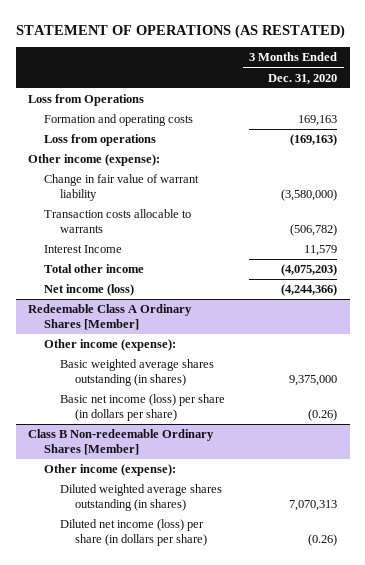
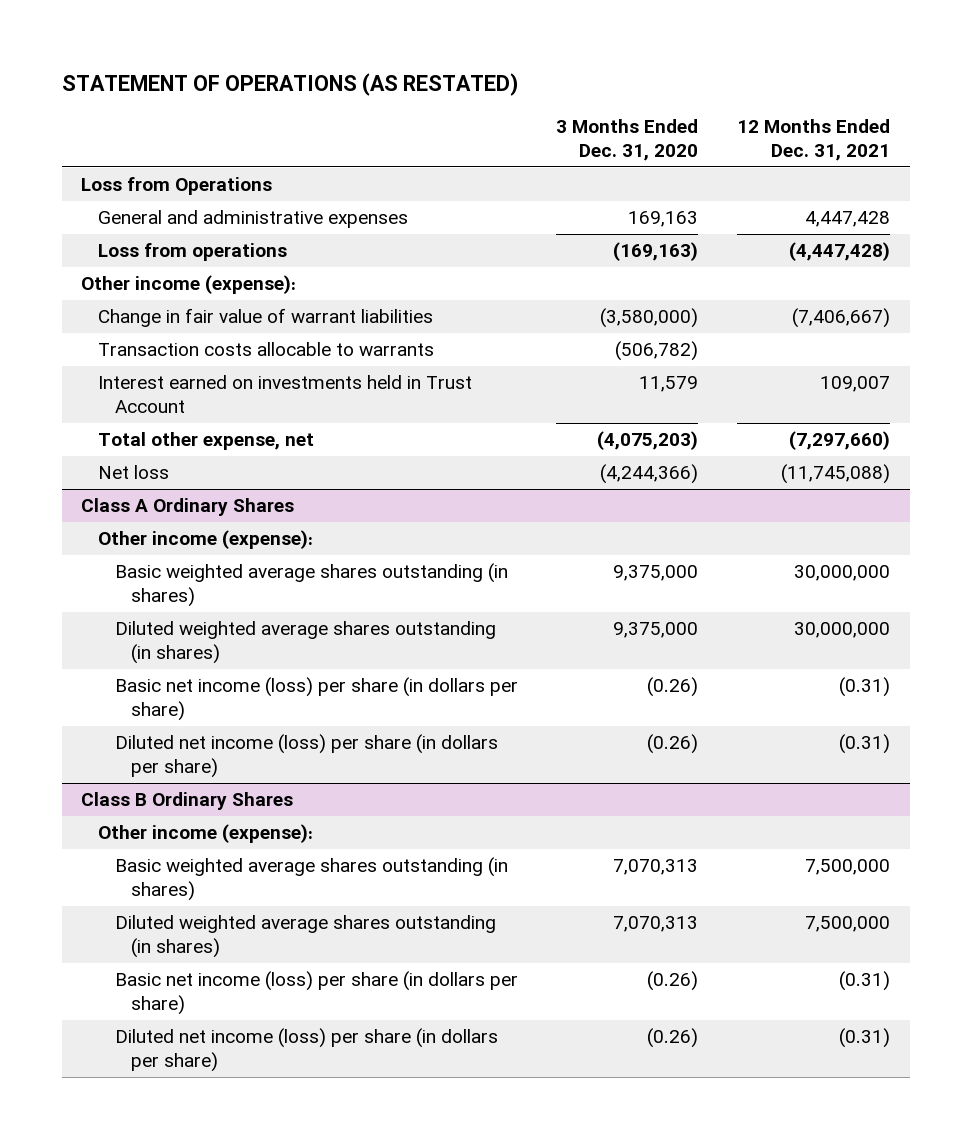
none -> [737,119,891,161] 12 Months Ended Dec. 31, 2021
[43,114,193,127] Formation and operating costs -> [97,210,408,229] General and administrative expenses
[43,174,199,201] Change in fair value of warrant liability -> [97,308,433,328] Change in fair value of warrant liabilities
[43,245,122,254] Interest Income -> [97,375,472,413] Interest earned on investments held in Trust Account
[43,264,144,274] Total other income -> [97,432,314,451] Total other expense, net
[43,284,134,297] Net income (loss) -> [97,465,169,480] Net loss
[28,304,193,330] Redeemable Class A Ordinary Shares [Member] -> [81,498,295,517] Class A Ordinary Shares
none -> [114,621,496,664] Diluted weighted average shares outstanding (in shares)
none -> [114,734,498,778] Diluted net income (loss) per share (in dollars per share)
[28,429,215,455] Class B Non-redeemable Ordinary Shares [Member] -> [81,792,294,811] Class B Ordinary Shares
none -> [114,857,508,901] Basic weighted average shares outstanding (in shares)
none -> [114,971,518,1015] Basic net income (loss) per share (in dollars per share)

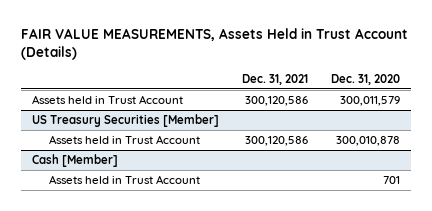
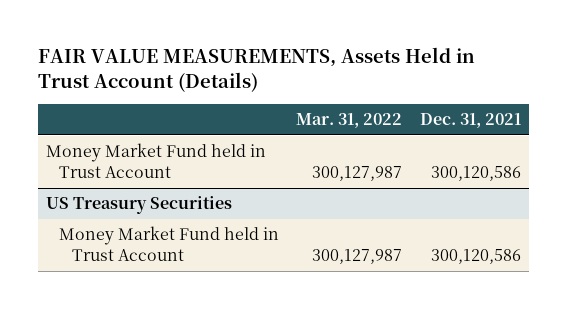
[330,73,400,85] Dec. 31, 2020 -> none
none -> [296,113,403,129] Mar. 31, 2022
[32,154,119,168] Cash [Member] -> none
[48,175,200,185] Assets held in Trust Account -> none
[32,95,184,105] Assets held in Trust Account -> [46,143,267,179] Money Market Fund held in Trust Account
[32,114,220,128] US Treasury Securities [Member] -> [46,196,233,215] US Treasury Securities
[48,135,200,145] Assets held in Trust Account -> [59,226,280,262] Money Market Fund held in Trust Account

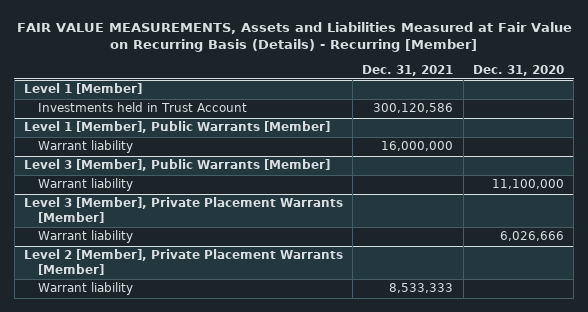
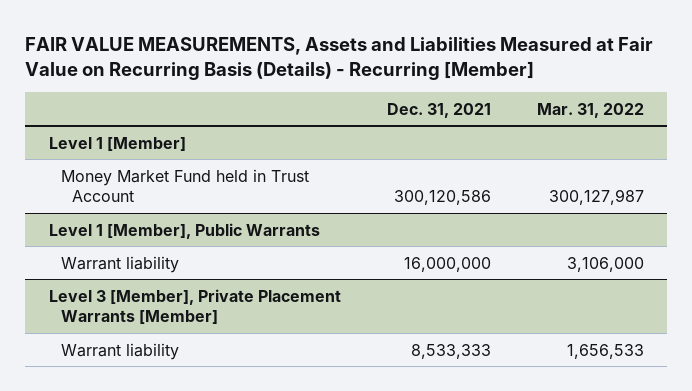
[472,64,564,76] Dec. 31, 2020 -> none
none -> [536,102,644,118] Mar. 31, 2022
[38,102,248,113] Investments held in Trust Account -> [60,168,309,203] Money Market Fund held in Trust Account
[23,121,330,134] Level 1 [Member], Public Warrants [Member] -> [48,222,320,239] Level 1 [Member], Public Warrants
[23,159,330,172] Level 3 [Member], Public Warrants [Member] -> none
[38,178,134,192] Warrant liability -> none
[38,230,134,244] Warrant liability -> none
[23,249,343,275] Level 2 [Member], Private Placement Warrants [Member] -> none

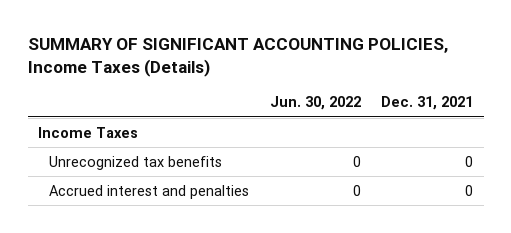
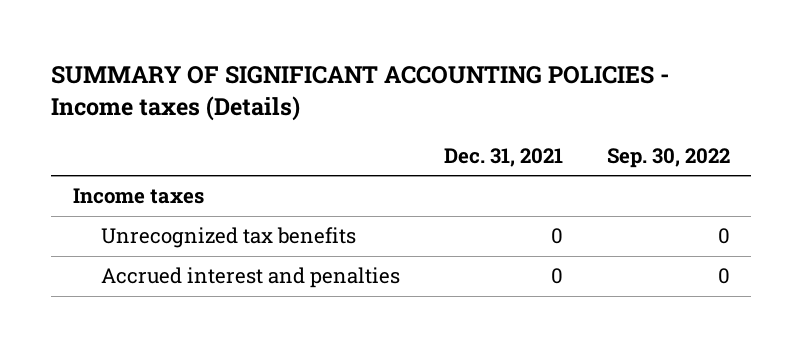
[27,38,448,77] SUMMARY OF SIGNIFICANT ACCOUNTING POLICIES, Income Taxes (Details) -> [51,66,670,122] SUMMARY OF SIGNIFICANT ACCOUNTING POLICIES - Income taxes (Details)
[269,96,361,111] Jun. 30, 2022 -> none
none -> [606,147,730,168] Sep. 30, 2022
[38,126,139,138] Income Taxes -> [73,188,205,205] Income taxes

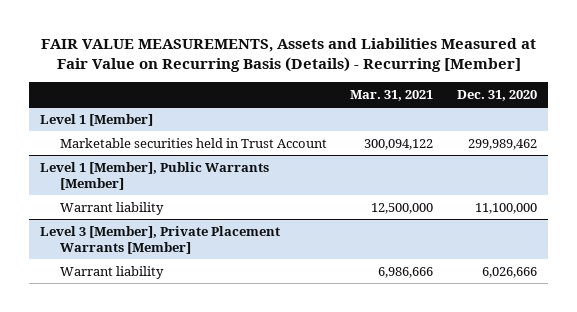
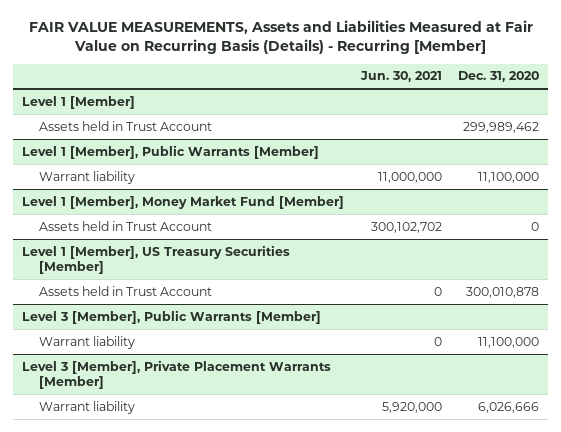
[350,89,434,101] Mar. 31, 2021 -> none
none -> [359,71,442,83] Jun. 30, 2021
[60,137,328,148] Marketable securities held in Trust Account -> [38,120,212,131] Assets held in Trust Account
none -> [21,195,344,209] Level 1 [Member], Money Market Fund [Member]
none -> [38,220,212,231] Assets held in Trust Account
none -> [21,244,290,275] Level 1 [Member], US Treasury Securities [Member]
none -> [38,285,212,296] Assets held in Trust Account
none -> [21,309,321,324] Level 3 [Member], Public Warrants [Member]
none -> [38,335,135,349] Warrant liability

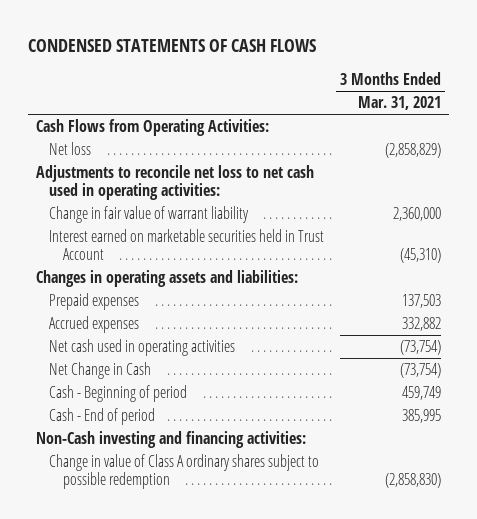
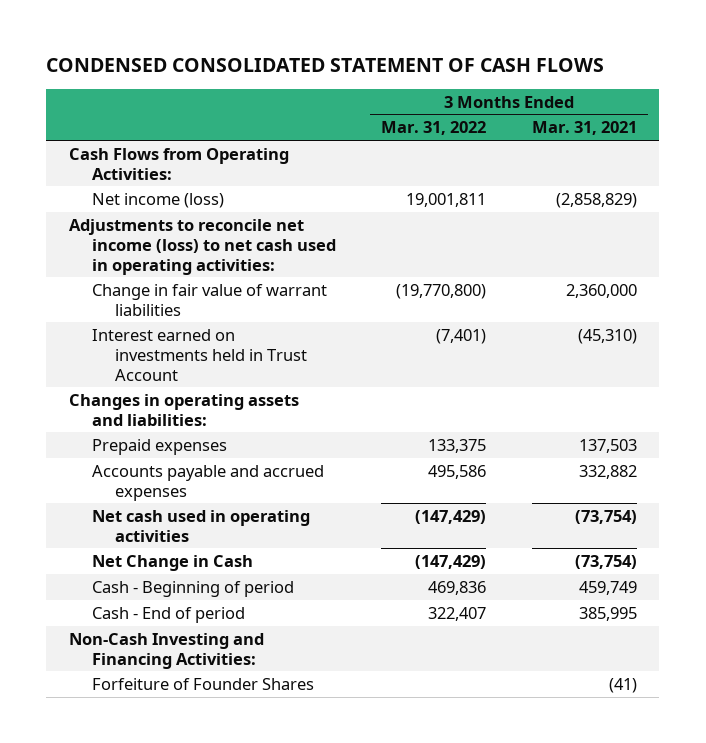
[27,39,316,53] CONDENSED STATEMENTS OF CASH FLOWS -> [46,58,605,73] CONDENSED CONSOLIDATED STATEMENT OF CASH FLOWS
none -> [381,121,487,136] Mar. 31, 2022
[49,142,92,156] Net loss -> [91,192,224,208] Net income (loss)
[35,165,314,201] Adjustments to reconcile net loss to net cash used in operating activities: -> [68,218,336,275] Adjustments to reconcile net income (loss) to net cash used in operating activities:
[49,206,250,224] Change in fair value of warrant liability -> [91,283,327,316] Change in fair value of warrant liabilities
[49,229,325,261] Interest earned on marketable securities held in Trust Account -> [91,328,308,381] Interest earned on investments held in Trust Account
[49,316,140,334] Accrued expenses -> [91,464,324,501] Accounts payable and accrued expenses
[49,454,320,490] Change in value of Class A ordinary shares subject to possible redemption -> none
[35,431,306,449] Non-Cash investing and financing activities: -> [68,632,264,669] Non-Cash Investing and Financing Activities:
none -> [91,677,314,690] Forfeiture of Founder Shares

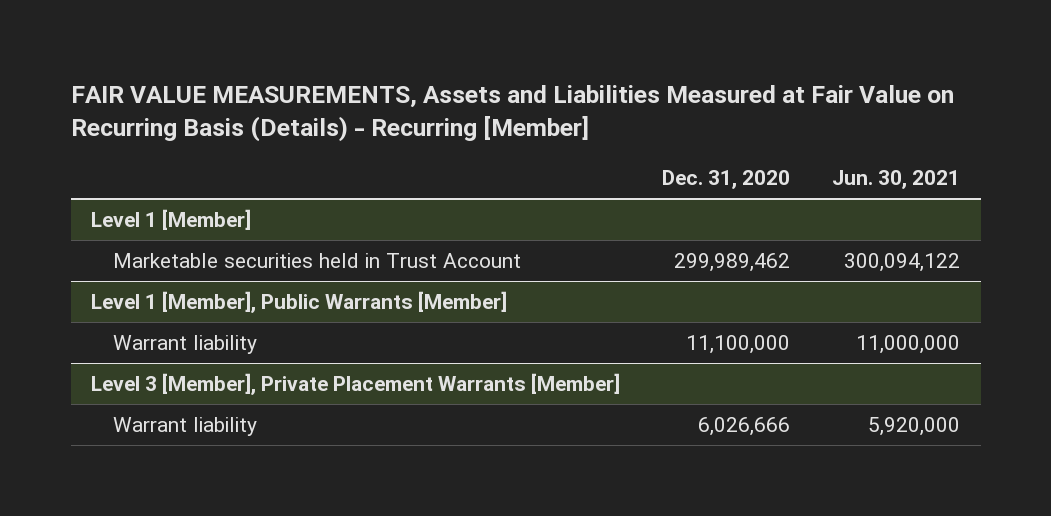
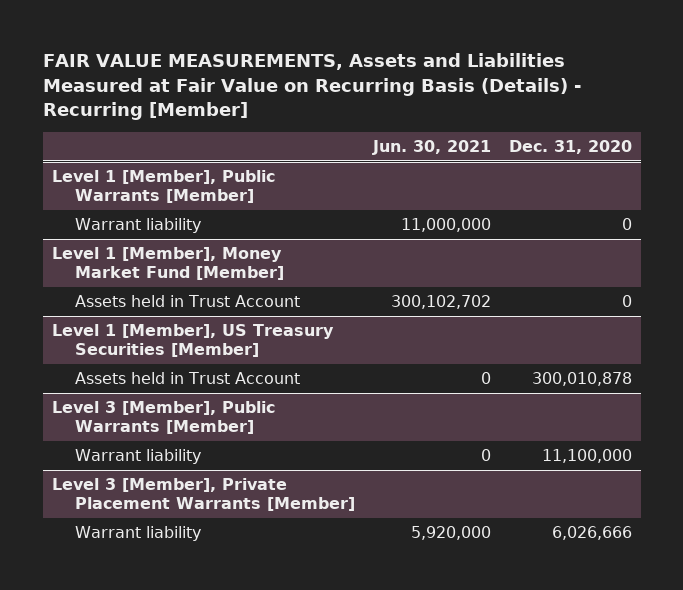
[91,209,252,231] Level 1 [Member] -> none
[112,253,521,269] Marketable securities held in Trust Account -> none
[686,335,791,355] 11,100,000 -> [621,218,632,231] 0
none -> [51,247,284,281] Level 1 [Member], Money Market Fund [Member]
none -> [74,295,300,308] Assets held in Trust Account
none -> [51,324,334,358] Level 1 [Member], US Treasury Securities [Member]
none -> [74,372,300,385] Assets held in Trust Account
none -> [51,401,275,435] Level 3 [Member], Public Warrants [Member]
none -> [74,449,201,465] Warrant liability

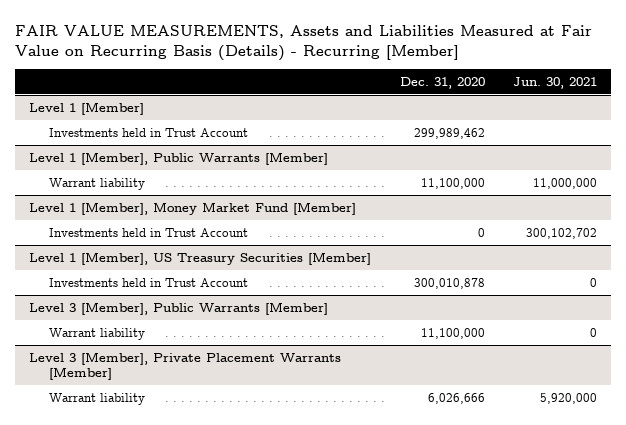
none -> [29,101,145,115] Level 1 [Member]
none -> [48,127,248,137] Investments held in Trust Account
[621,218,632,231] 0 -> [420,177,485,189] 11,100,000
[74,295,300,308] Assets held in Trust Account -> [48,227,248,237] Investments held in Trust Account
[74,372,300,385] Assets held in Trust Account -> [48,277,248,287] Investments held in Trust Account

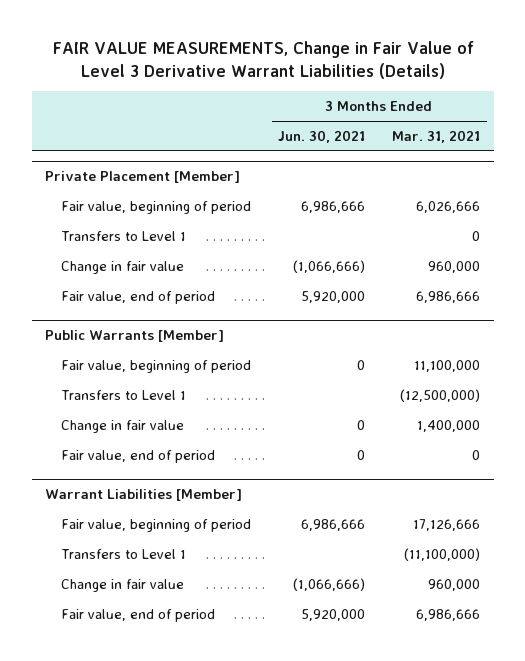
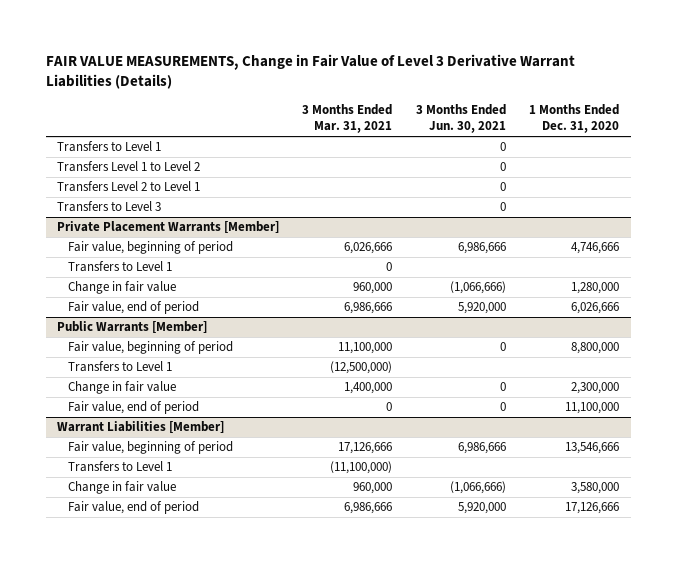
none -> [529,103,620,134] 1 Months Ended Dec. 31, 2020
none -> [57,141,162,153] Transfers to Level 1
none -> [57,161,201,173] Transfers Level 1 to Level 2
none -> [57,181,201,193] Transfers Level 2 to Level 1
none -> [57,201,162,213] Transfers to Level 3
[45,171,241,184] Private Placement [Member] -> [57,221,280,234] Private Placement Warrants [Member]

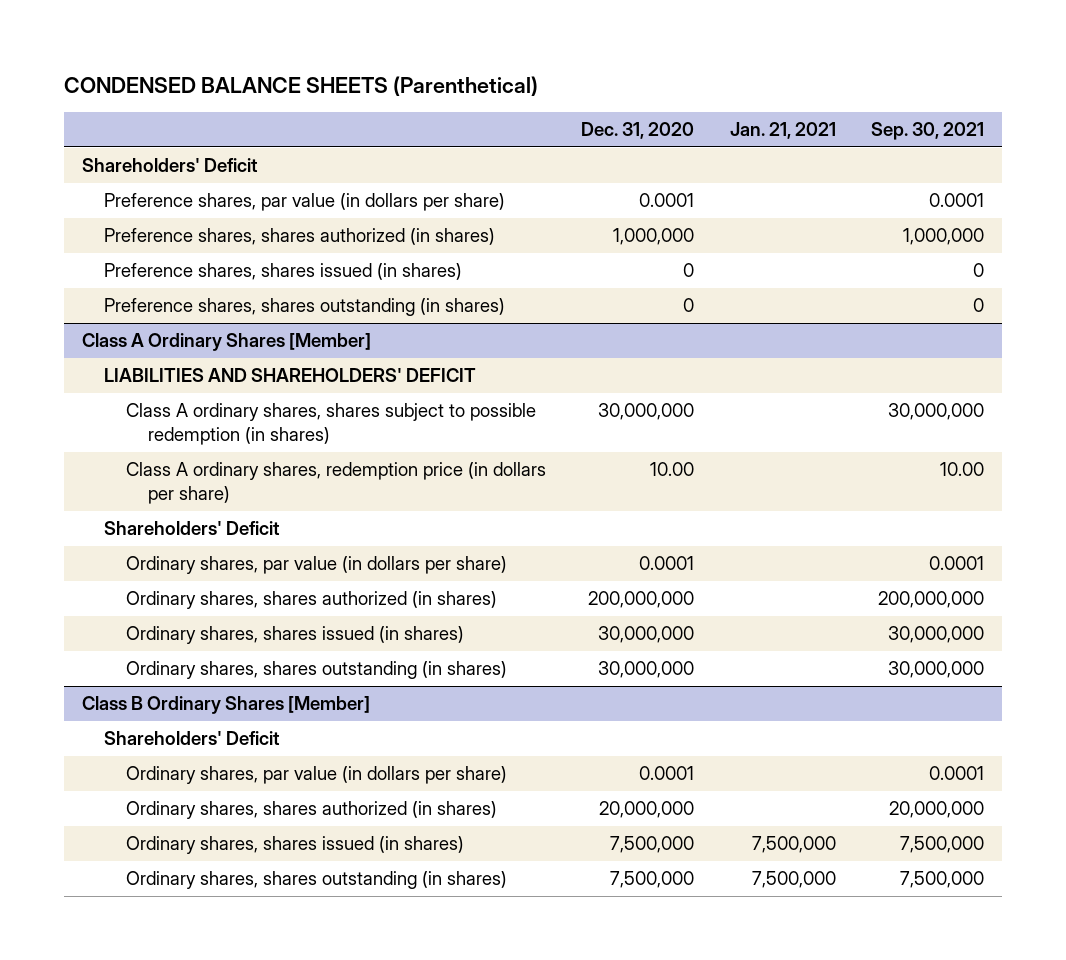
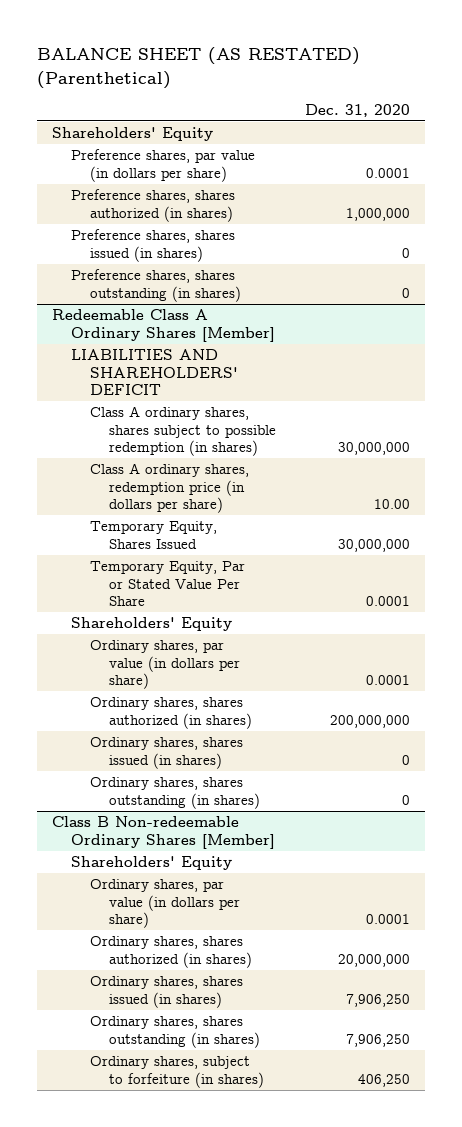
[63,75,538,96] CONDENSED BALANCE SHEETS (Parenthetical) -> [37,47,361,89] BALANCE SHEET (AS RESTATED) (Parenthetical)
[729,121,836,139] Jan. 21, 2021 -> none
[871,121,985,140] Sep. 30, 2021 -> none
[81,158,258,173] Shareholders' Deficit -> [51,127,213,142] Shareholders' Equity
[81,333,371,352] Class A Ordinary Shares [Member] -> [51,309,275,342] Redeemable Class A Ordinary Shares [Member]
none -> [90,521,218,549] Temporary Equity, Shares Issued
none -> [90,561,246,607] Temporary Equity, Par or Stated Value Per Share
[103,521,280,536] Shareholders' Deficit -> [70,617,232,632] Shareholders' Equity
[598,626,695,644] 30,000,000 -> [402,754,411,765] 0
[598,661,695,679] 30,000,000 -> [402,794,411,805] 0
[81,696,370,715] Class B Ordinary Shares [Member] -> [51,816,275,849] Class B Non-redeemable Ordinary Shares [Member]
[103,731,280,746] Shareholders' Deficit -> [70,856,232,871] Shareholders' Equity
[610,836,695,854] 7,500,000 -> [346,993,411,1007] 7,906,250
[610,871,695,889] 7,500,000 -> [346,1033,411,1047] 7,906,250
none -> [90,1056,265,1088] Ordinary shares, subject to forfeiture (in shares)

